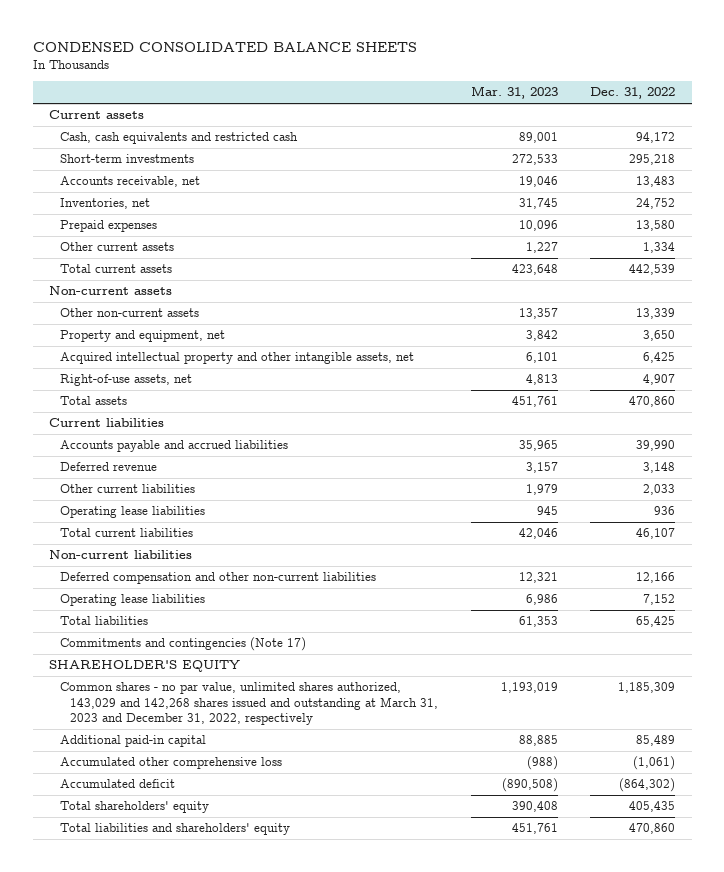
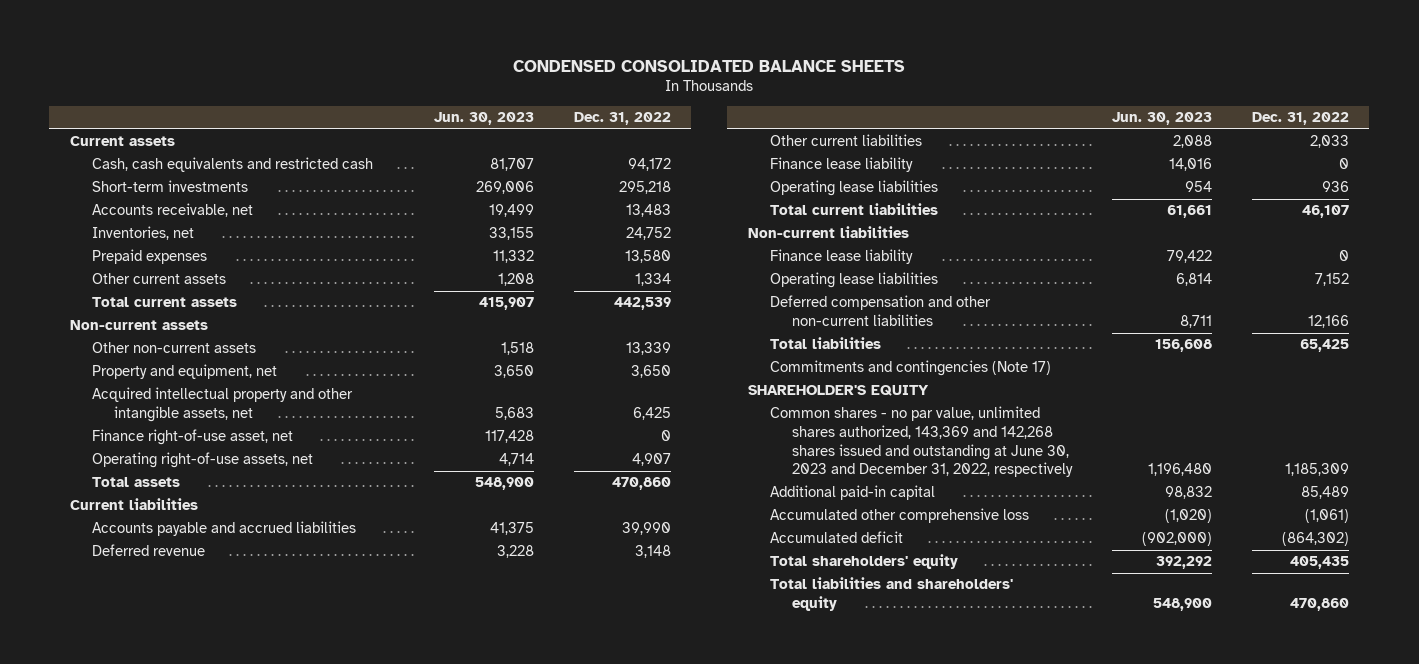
[470,86,558,100] Mar. 31, 2023 -> none
none -> [434,112,535,126] Jun. 30, 2023
none -> [91,429,293,446] Finance right-of-use asset, net
[59,374,192,387] Right-of-use assets, net -> [91,452,313,469] Operating right-of-use assets, net
none -> [769,157,913,173] Finance lease liability
none -> [769,249,913,265] Finance lease liability
[59,572,376,585] Deferred compensation and other non-current liabilities -> [769,295,991,327] Deferred compensation and other non-current liabilities
[59,682,439,725] Common shares - no par value, unlimited shares authorized, 143,029 and 142,268 shares issued and outstanding at March 31, 2023 and December 31, 2022, respectively -> [769,406,1073,478] Common shares - no par value, unlimited shares authorized, 143,369 and 142,268 shares issued and outstanding at June 30, 2023 and December 31, 2022, respectively

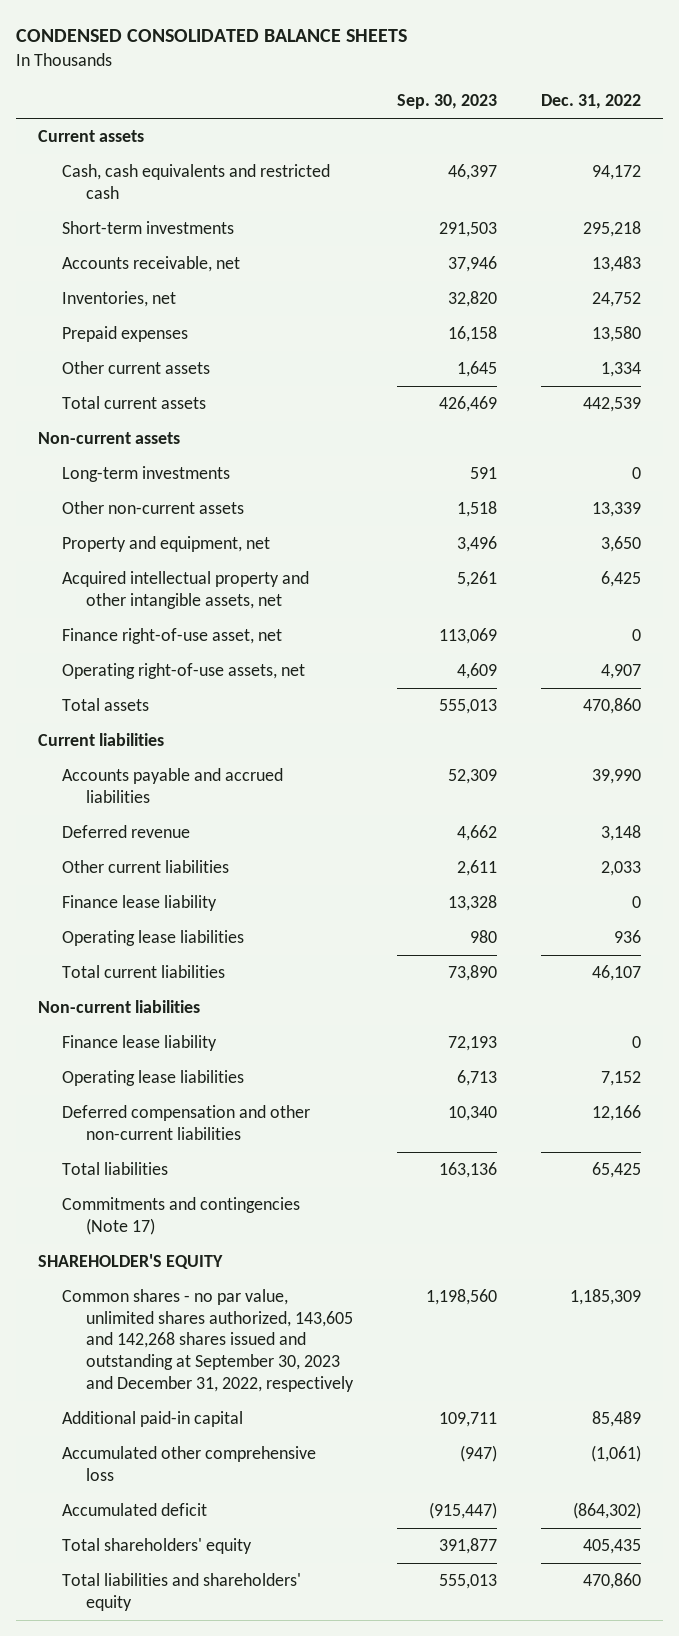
[434,112,535,126] Jun. 30, 2023 -> none
none -> [396,94,497,110] Sep. 30, 2023
none -> [61,466,230,483] Long-term investments
[769,406,1073,478] Common shares - no par value, unlimited shares authorized, 143,369 and 142,268 shares issued and outstanding at June 30, 2023 and December 31, 2022, respectively -> [61,1289,354,1392] Common shares - no par value, unlimited shares authorized, 143,605 and 142,268 shares issued and outstanding at September 30, 2023 and December 31, 2022, respectively

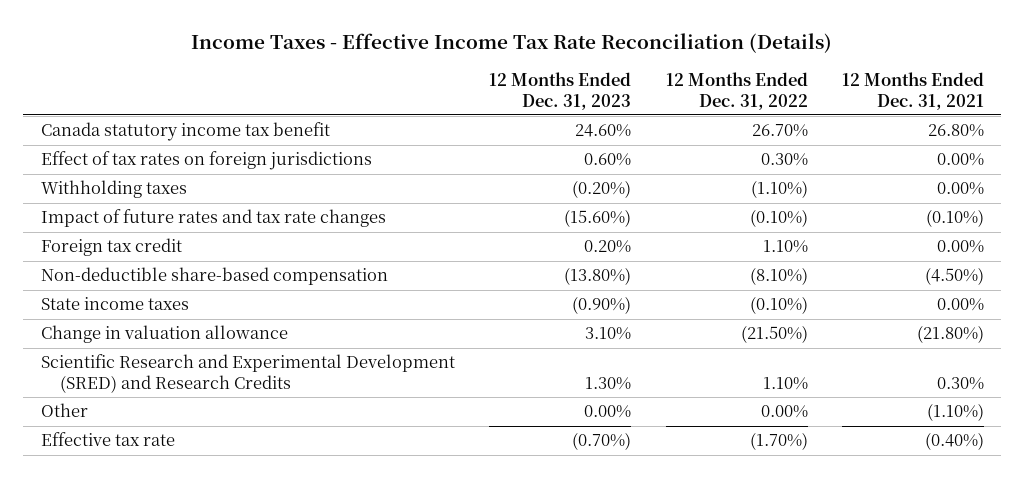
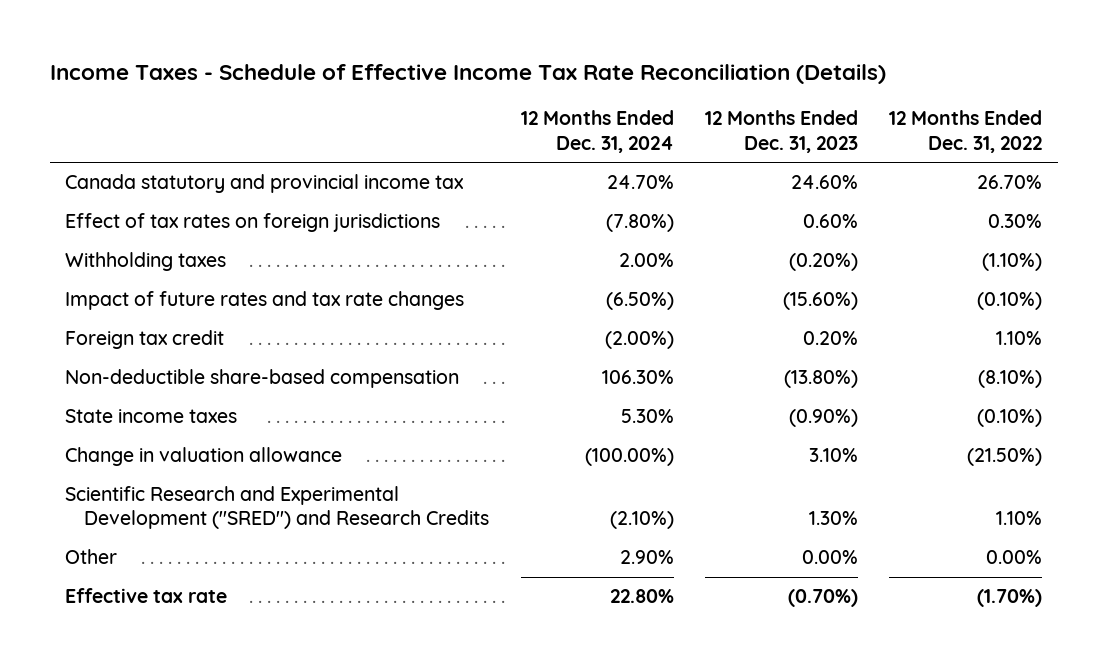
[191,33,833,54] Income Taxes - Effective Income Tax Rate Reconciliation (Details) -> [49,63,886,84] Income Taxes - Schedule of Effective Income Tax Rate Reconciliation (Details)
[842,71,985,110] 12 Months Ended Dec. 31, 2021 -> none
none -> [520,110,674,153] 12 Months Ended Dec. 31, 2024
[40,122,330,142] Canada statutory income tax benefit -> [65,174,465,194] Canada statutory and provincial income tax
[40,354,455,394] Scientific Research and Experimental Development (SRED) and Research Credits -> [65,486,490,530] Scientific Research and Experimental Development ("SRED") and Research Credits

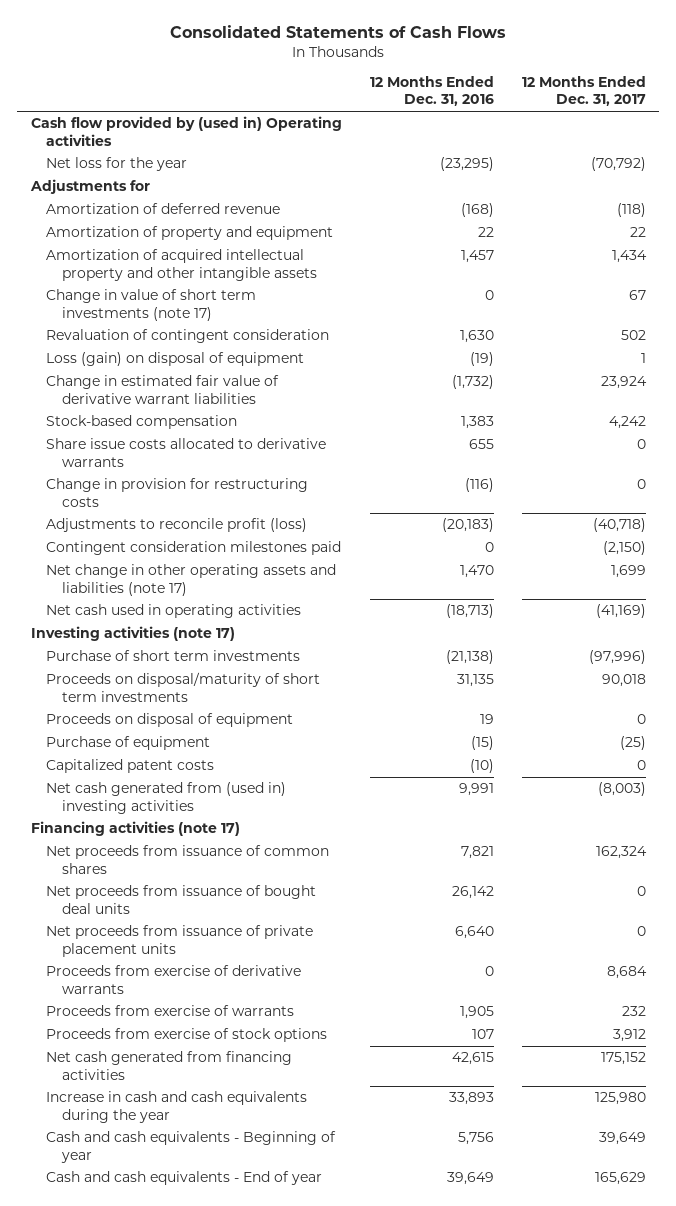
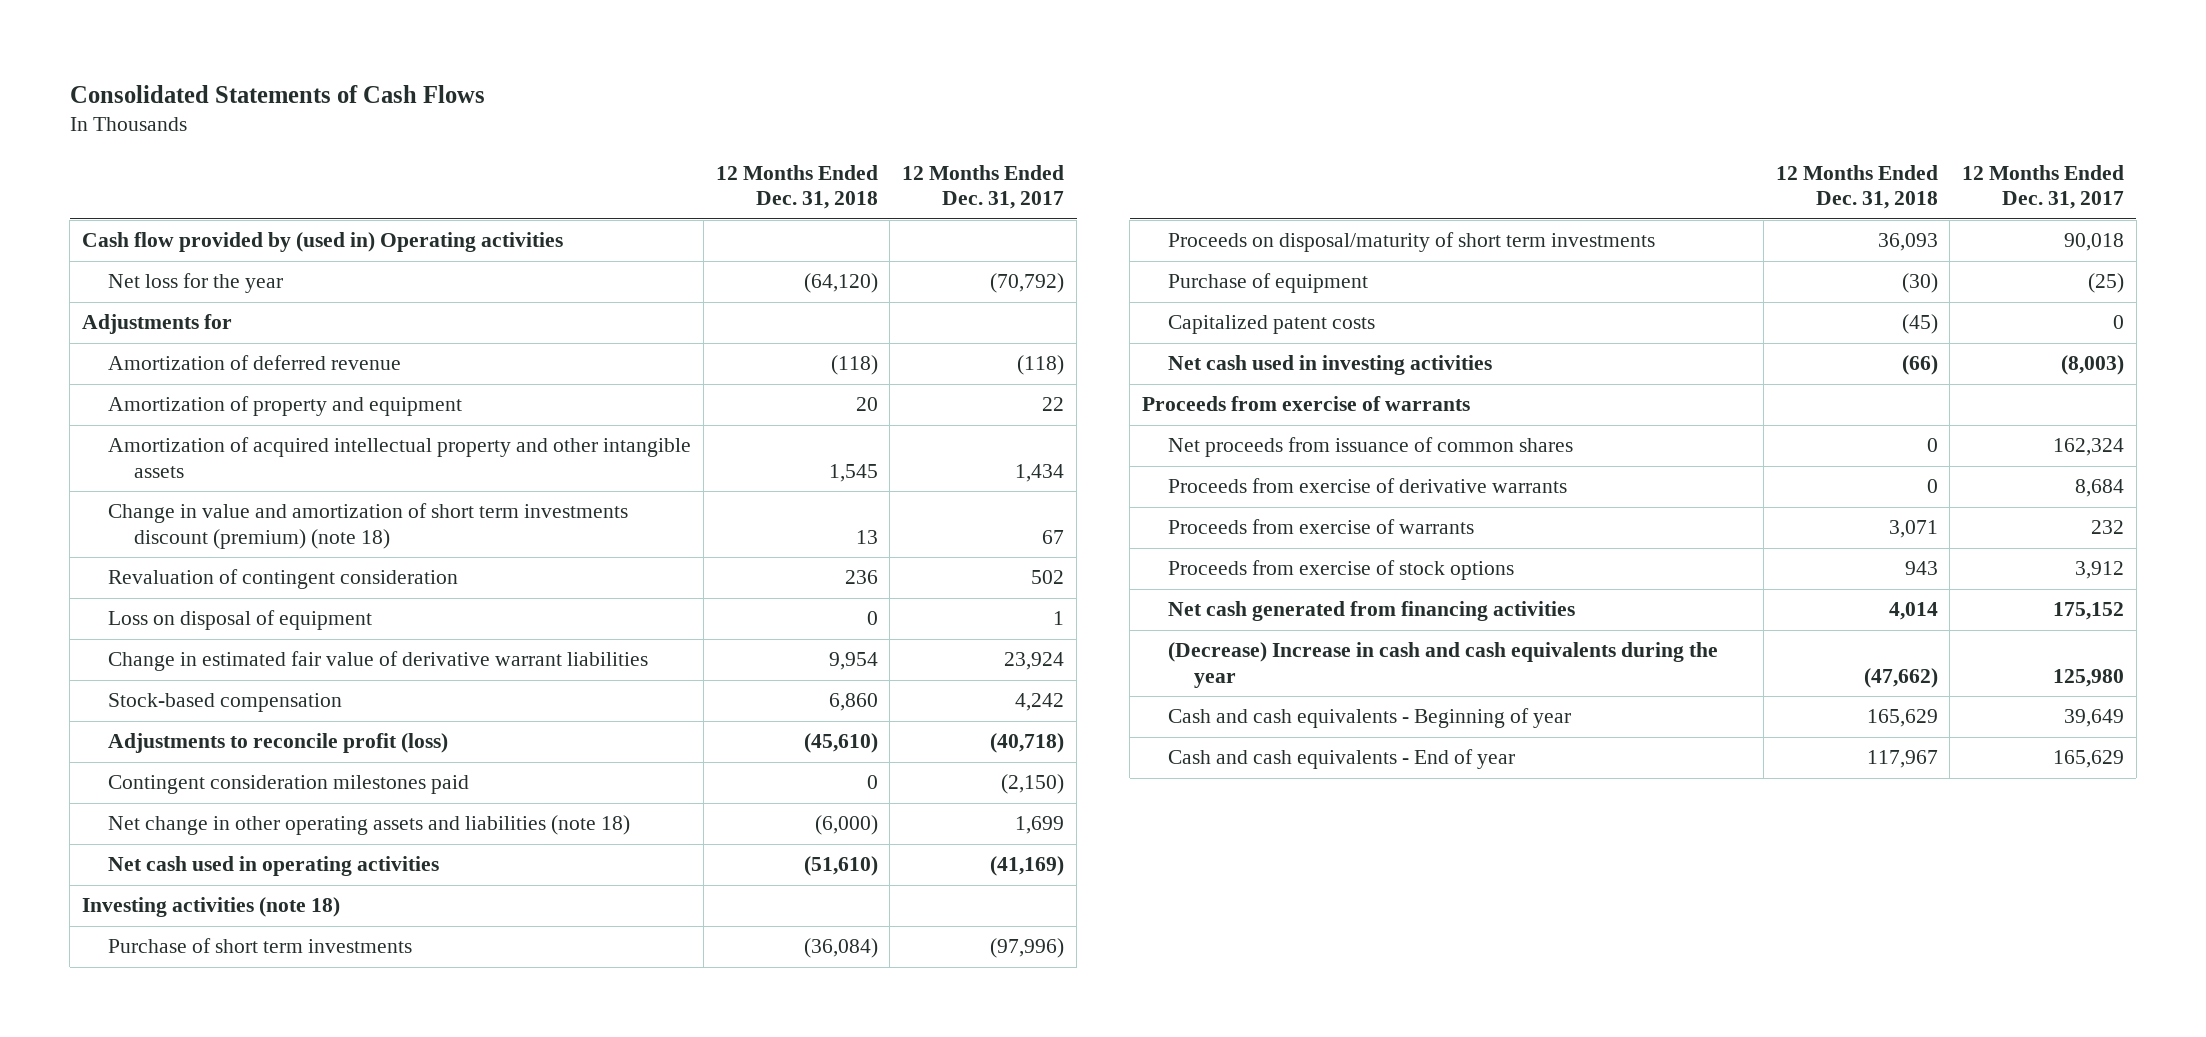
[369,76,494,107] 12 Months Ended Dec. 31, 2016 -> none
none -> [715,165,878,210] 12 Months Ended Dec. 31, 2018
[46,289,257,321] Change in value of short term investments (note 17) -> [107,503,628,549] Change in value and amortization of short term investments discount (premium) (note 18)
[46,352,305,367] Loss (gain) on disposal of equipment -> [107,610,372,631] Loss on disposal of equipment
[46,438,327,467] Share issue costs allocated to derivative warrants -> none
[46,478,309,507] Change in provision for restructuring costs -> none
[46,564,337,596] Net change in other operating assets and liabilities (note 17) -> [107,815,630,836] Net change in other operating assets and liabilities (note 18)
[30,626,235,642] Investing activities (note 17) -> [82,897,341,918] Investing activities (note 18)
[46,713,294,728] Proceeds on disposal of equipment -> none
[46,782,287,814] Net cash generated from (used in) investing activities -> [1167,355,1492,376] Net cash used in investing activities
[30,821,240,837] Financing activities (note 17) -> [1142,396,1471,412] Proceeds from exercise of warrants
[46,885,317,914] Net proceeds from issuance of bought deal units -> none
[46,925,314,957] Net proceeds from issuance of private placement units -> none
[46,1091,308,1123] Increase in cash and cash equivalents during the year -> [1167,642,1718,688] (Decrease) Increase in cash and cash equivalents during the year

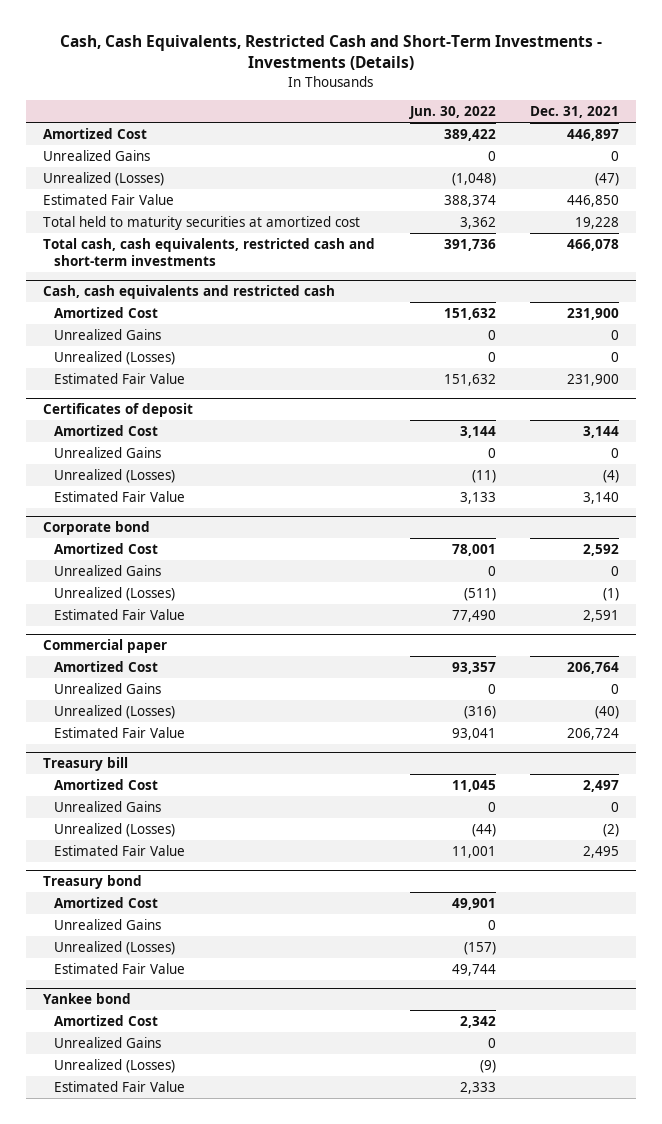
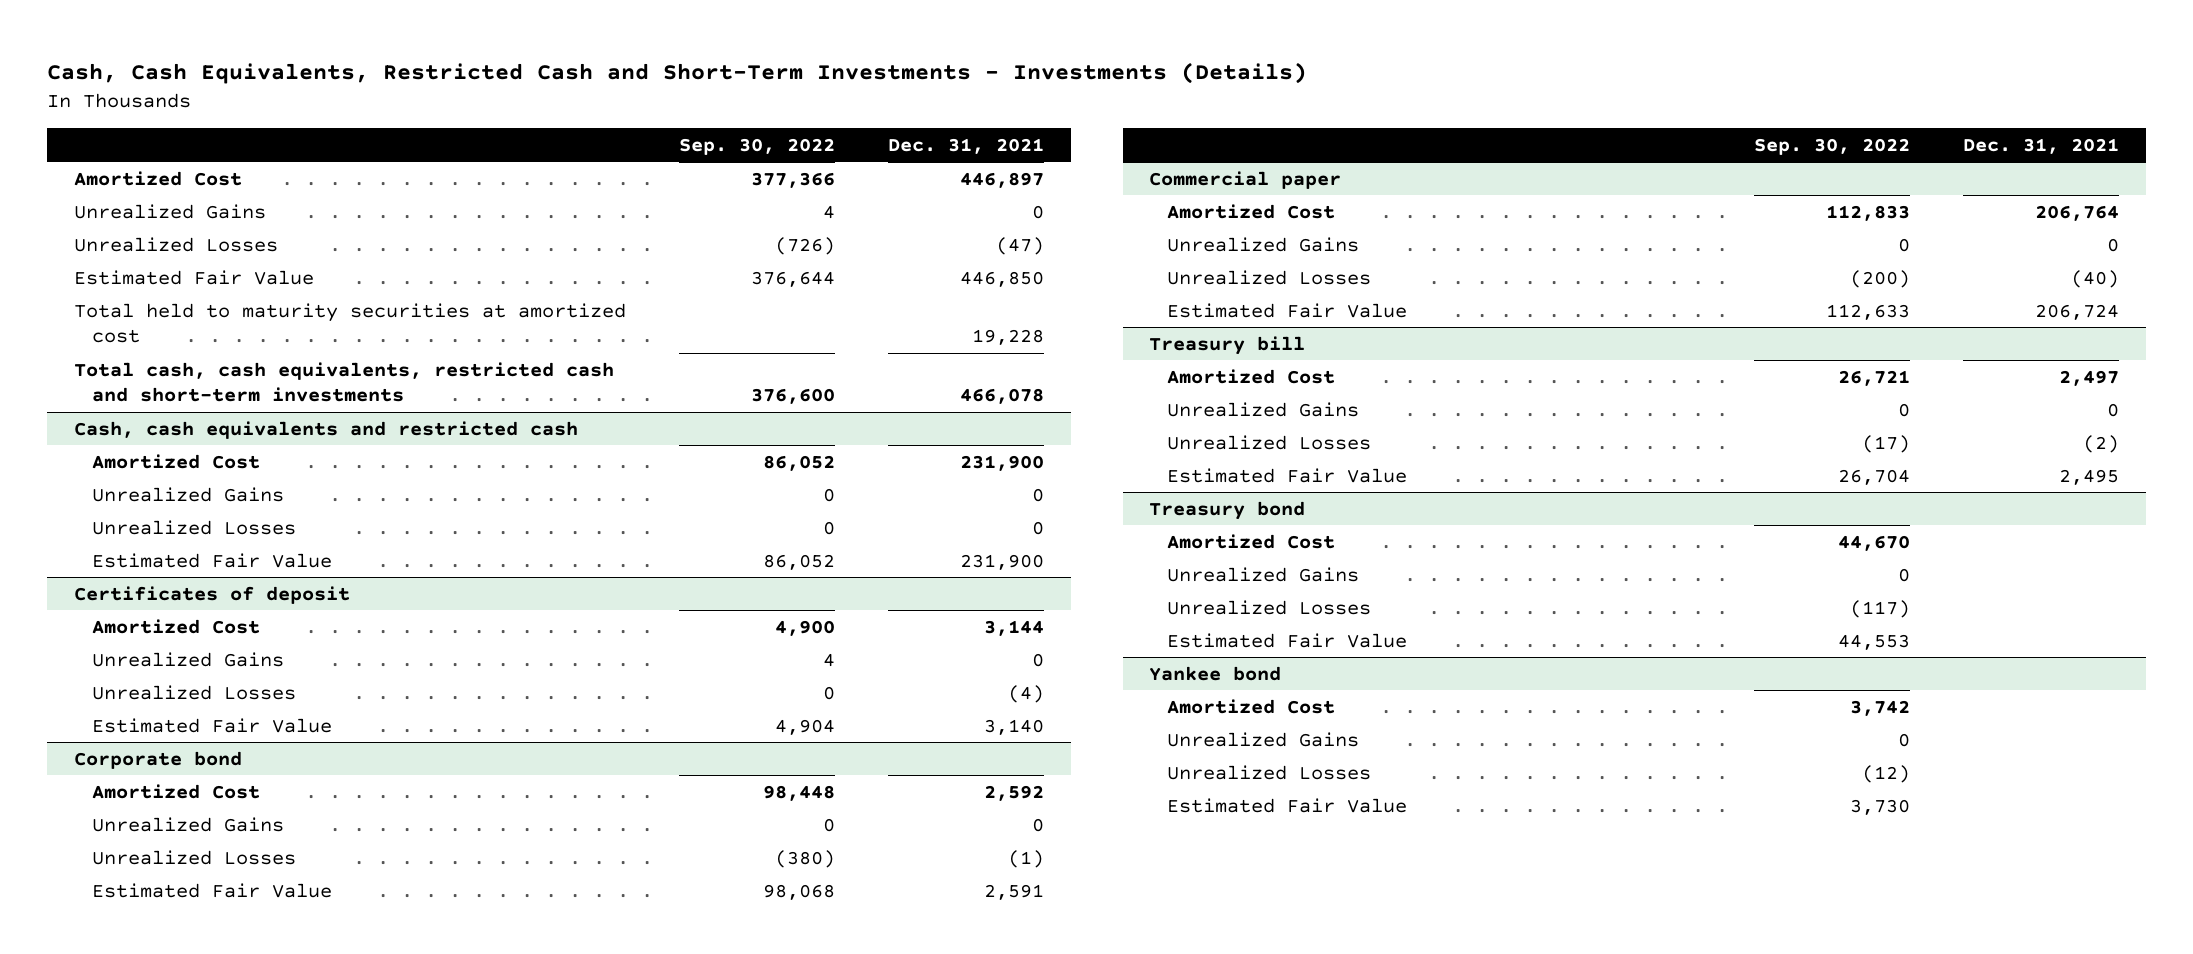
[408,106,496,120] Jun. 30, 2022 -> none
none -> [679,137,836,155] Sep. 30, 2022
[43,171,165,186] Unrealized (Losses) -> [74,236,279,252] Unrealized Losses
[53,350,175,365] Unrealized (Losses) -> [92,519,297,535] Unrealized Losses
[53,468,175,483] Unrealized (Losses) -> [92,684,297,700] Unrealized Losses
[53,586,175,601] Unrealized (Losses) -> [92,849,297,865] Unrealized Losses
[53,704,175,719] Unrealized (Losses) -> [1167,269,1372,285] Unrealized Losses
[53,822,175,837] Unrealized (Losses) -> [1167,434,1372,450] Unrealized Losses
[53,940,175,955] Unrealized (Losses) -> [1167,599,1372,615] Unrealized Losses
[53,1058,175,1073] Unrealized (Losses) -> [1167,764,1372,780] Unrealized Losses

